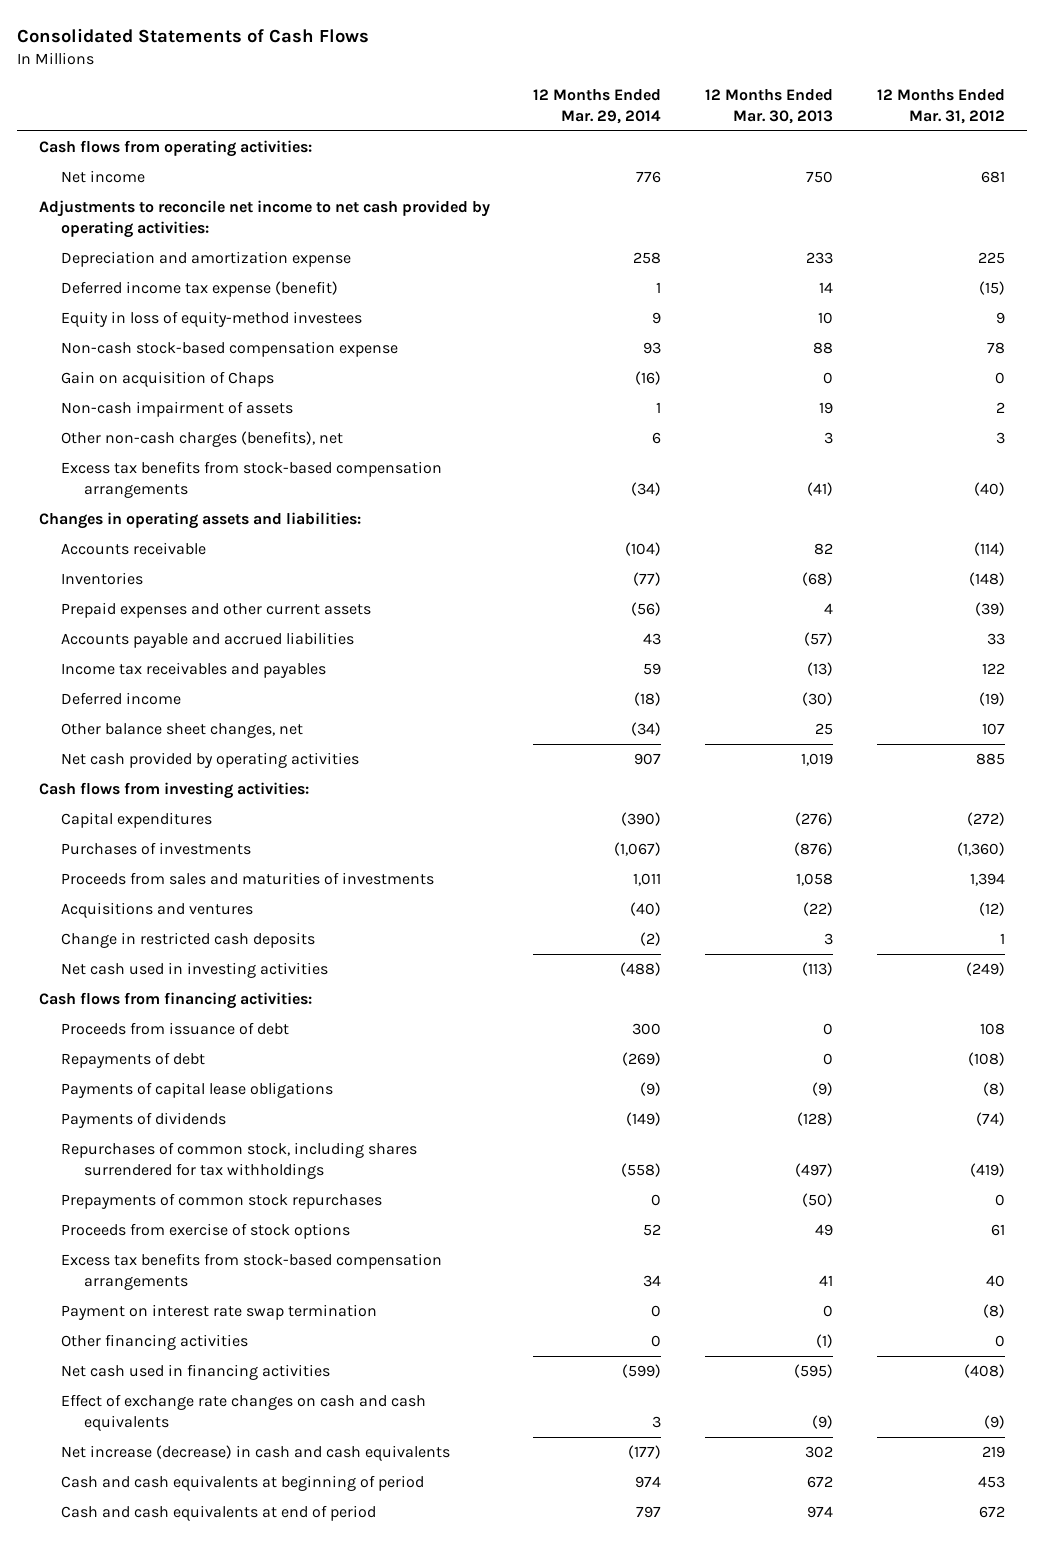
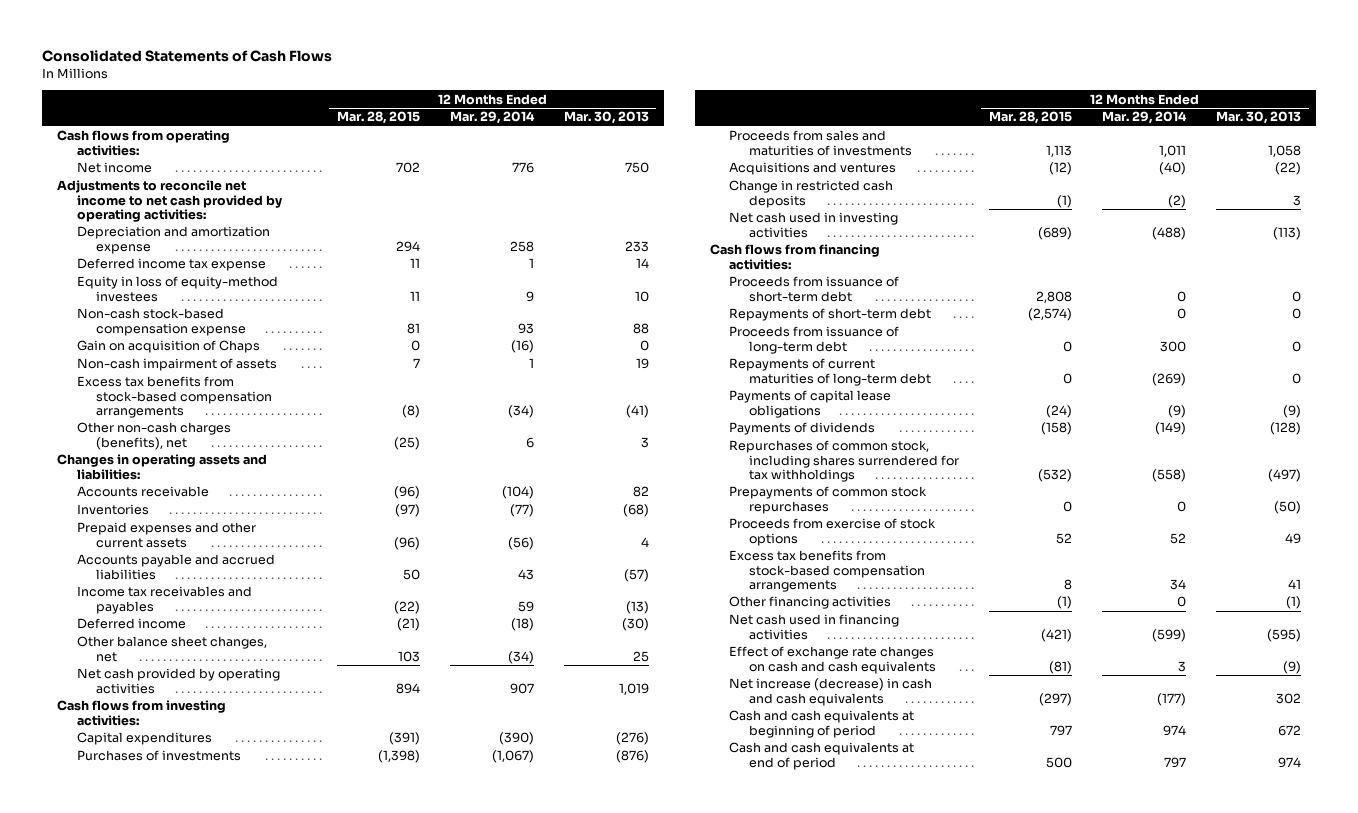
[877,89,1006,124] 12 Months Ended Mar. 31, 2012 -> none
none -> [336,111,420,125] Mar. 28, 2015
[61,281,339,298] Deferred income tax expense (benefit) -> [76,258,266,272] Deferred income tax expense
[61,431,344,448] Other non-cash charges (benefits), net -> [76,422,231,450] Other non-cash charges (benefits), net
none -> [729,276,900,302] Proceeds from issuance of short-term debt
none -> [729,308,932,322] Repayments of short-term debt
[61,1022,290,1036] Proceeds from issuance of debt -> [729,326,900,354] Proceeds from issuance of long-term debt
[61,1052,206,1069] Repayments of debt -> [729,358,931,386] Repayments of current maturities of long-term debt
[61,1304,378,1321] Payment on interest rate swap termination -> none

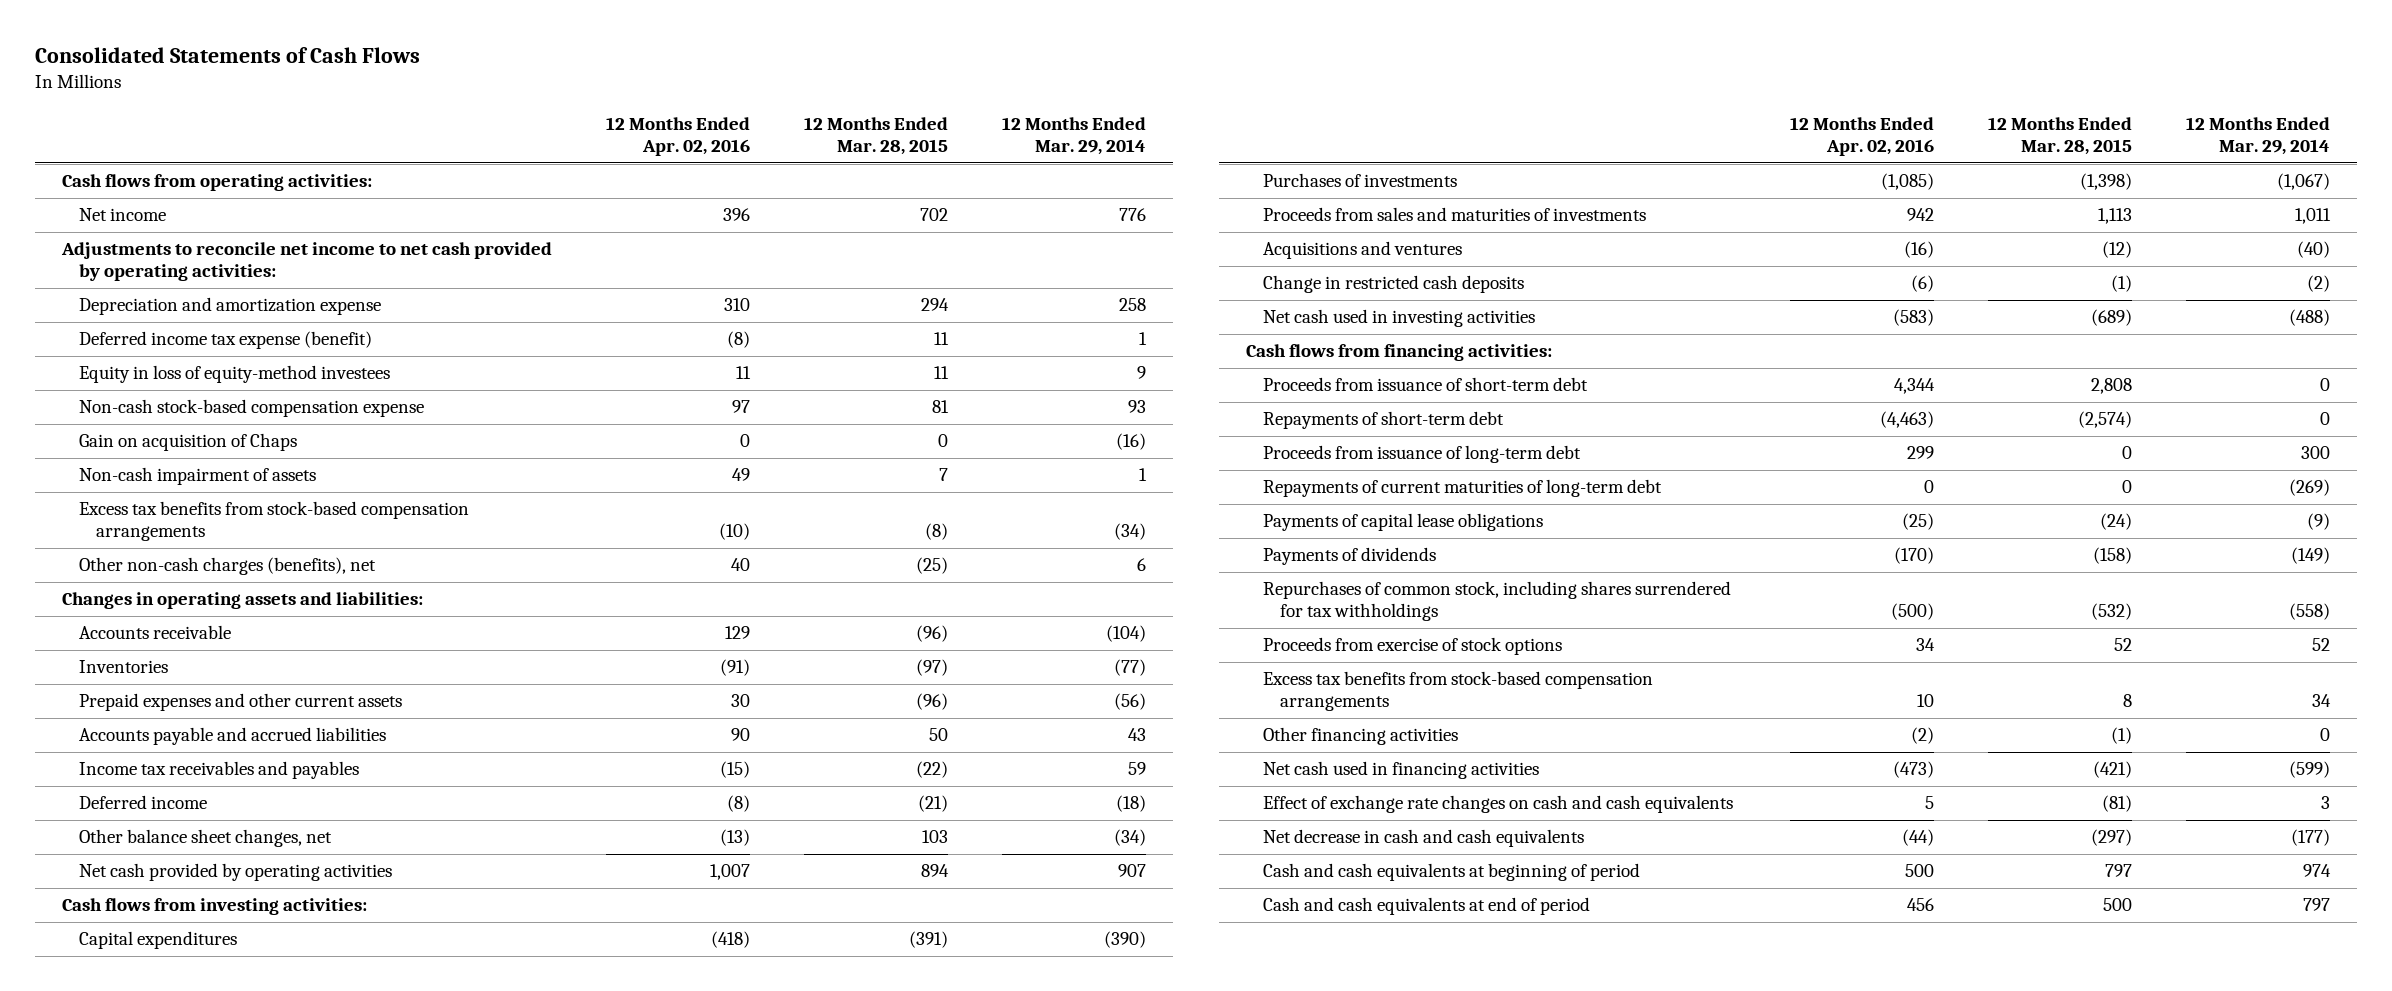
[563,111,649,125] Mar. 30, 2013 -> none
none -> [605,117,750,157] 12 Months Ended Apr. 02, 2016
[76,258,266,272] Deferred income tax expense -> [78,331,372,350] Deferred income tax expense (benefit)
[729,486,928,514] Prepayments of common stock repurchases -> none
[729,678,933,706] Net increase (decrease) in cash and cash equivalents -> [1263,829,1585,848] Net decrease in cash and cash equivalents

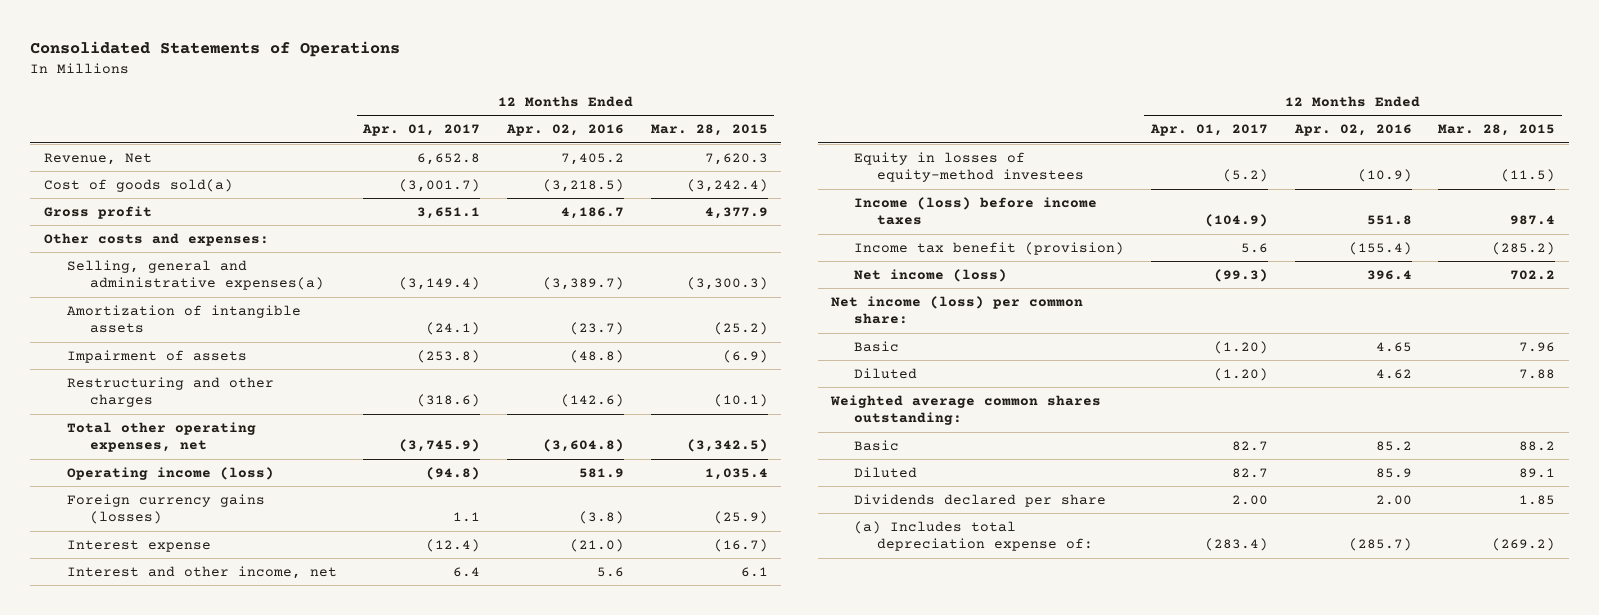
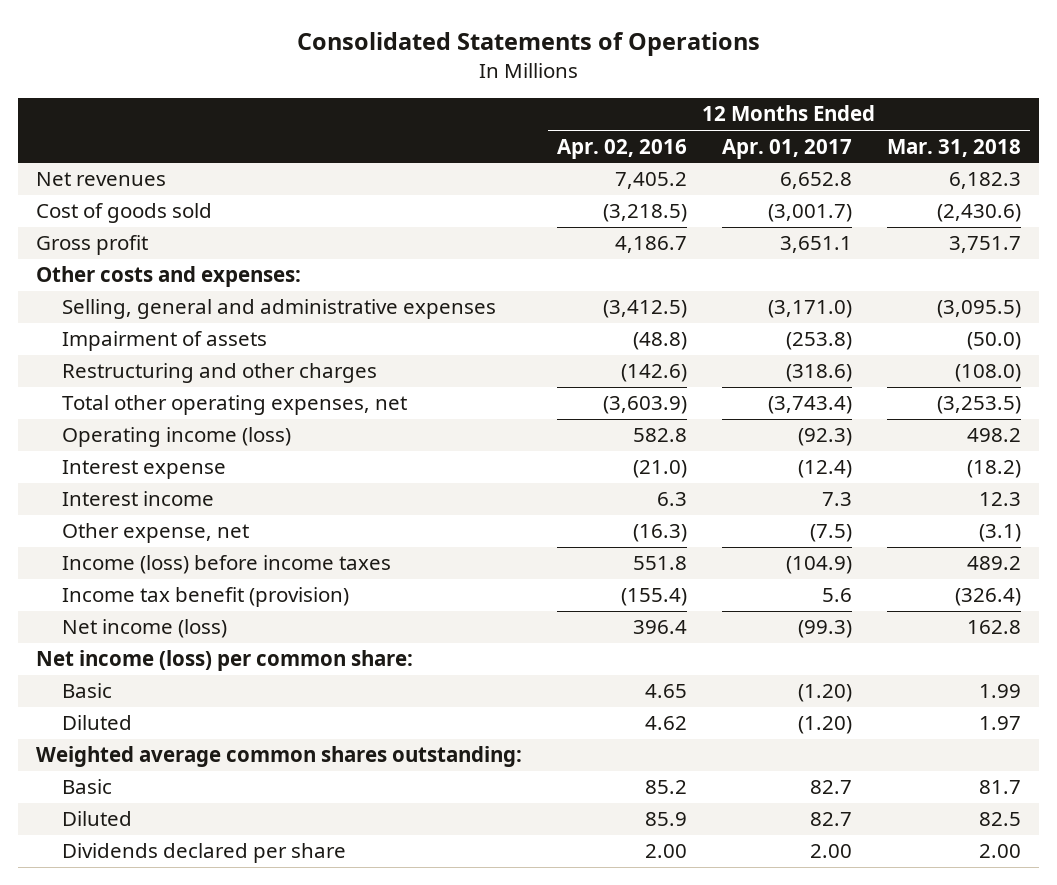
[650,124,768,137] Mar. 28, 2015 -> none
none -> [887,138,1022,157] Mar. 31, 2018
[43,152,152,165] Revenue, Net -> [35,172,166,187] Net revenues
[43,178,233,192] Cost of goods sold(a) -> [35,203,212,224] Cost of goods sold
[66,304,301,334] Amortization of intangible assets -> none
[66,259,324,291] Selling, general and administrative expenses(a) -> [61,299,496,320] Selling, general and administrative expenses
[399,277,481,291] (3,149.4) -> [768,300,853,319] (3,171.0)
[543,277,625,291] (3,389.7) -> [602,300,687,319] (3,412.5)
[66,493,265,525] Foreign currency gains (losses) -> none
[399,439,481,453] (3,745.9) -> [768,396,853,415] (3,743.4)
[543,439,625,453] (3,604.8) -> [602,396,687,415] (3,603.9)
[426,466,481,480] (94.8) -> [798,428,853,447] (92.3)
[579,467,625,478] 581.9 -> [632,428,687,443] 582.8
[66,565,337,579] Interest and other income, net -> none
[854,151,1085,183] Equity in losses of equity-method investees -> none
none -> [61,491,214,507] Interest income
none -> [61,523,249,544] Other expense, net
[854,520,1094,552] (a) Includes total depreciation expense of: -> none

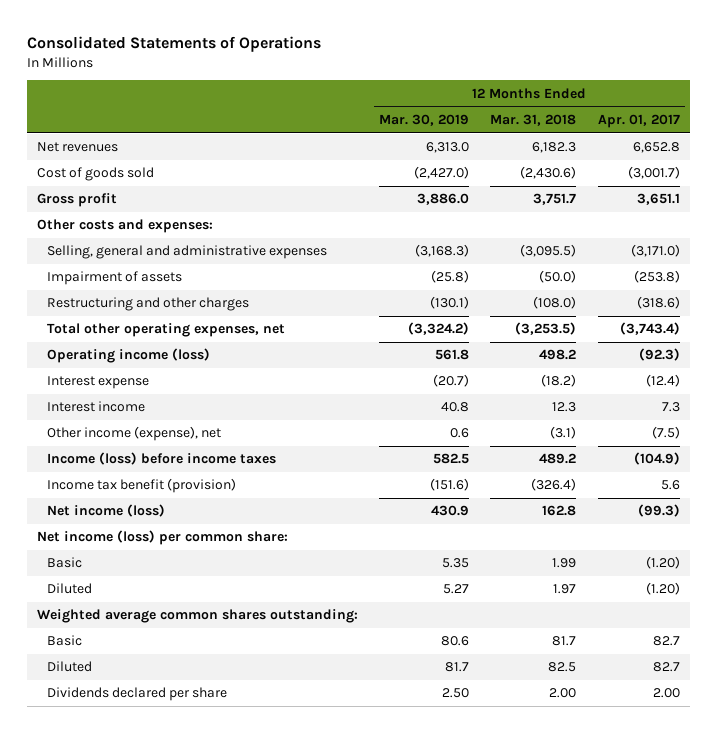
[556,138,687,159] Apr. 02, 2016 -> none
none -> [379,114,470,127] Mar. 30, 2019
[61,523,249,544] Other expense, net -> [47,426,222,442] Other income (expense), net

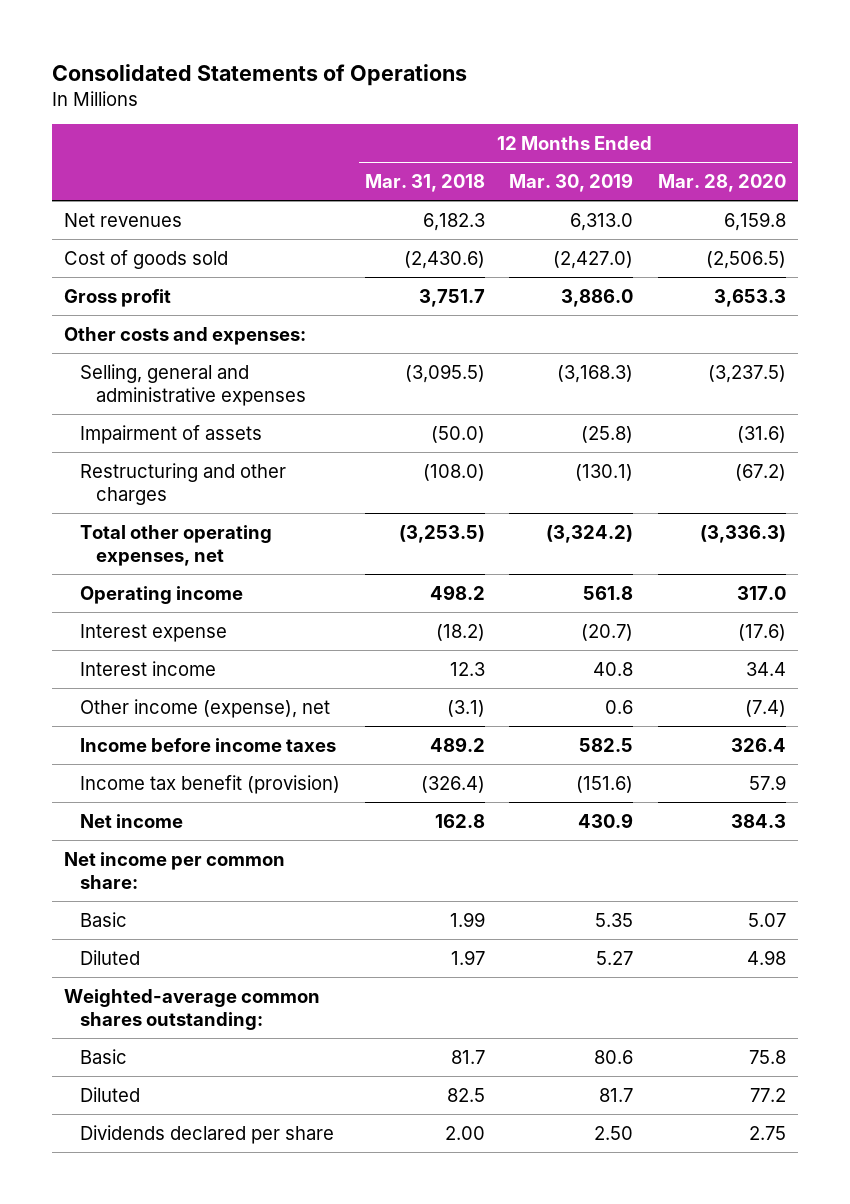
[597,114,680,129] Apr. 01, 2017 -> none
none -> [657,173,786,192] Mar. 28, 2020
[47,348,211,364] Operating income (loss) -> [80,585,244,604] Operating income
[47,452,277,466] Income (loss) before income taxes -> [80,737,337,752] Income before income taxes
[47,504,166,518] Net income (loss) -> [80,813,184,828] Net income
[37,530,289,546] Net income (loss) per common share: -> [64,851,286,890] Net income per common share:
[37,609,359,624] Weighted average common shares outstanding: -> [64,988,321,1031] Weighted-average common shares outstanding:

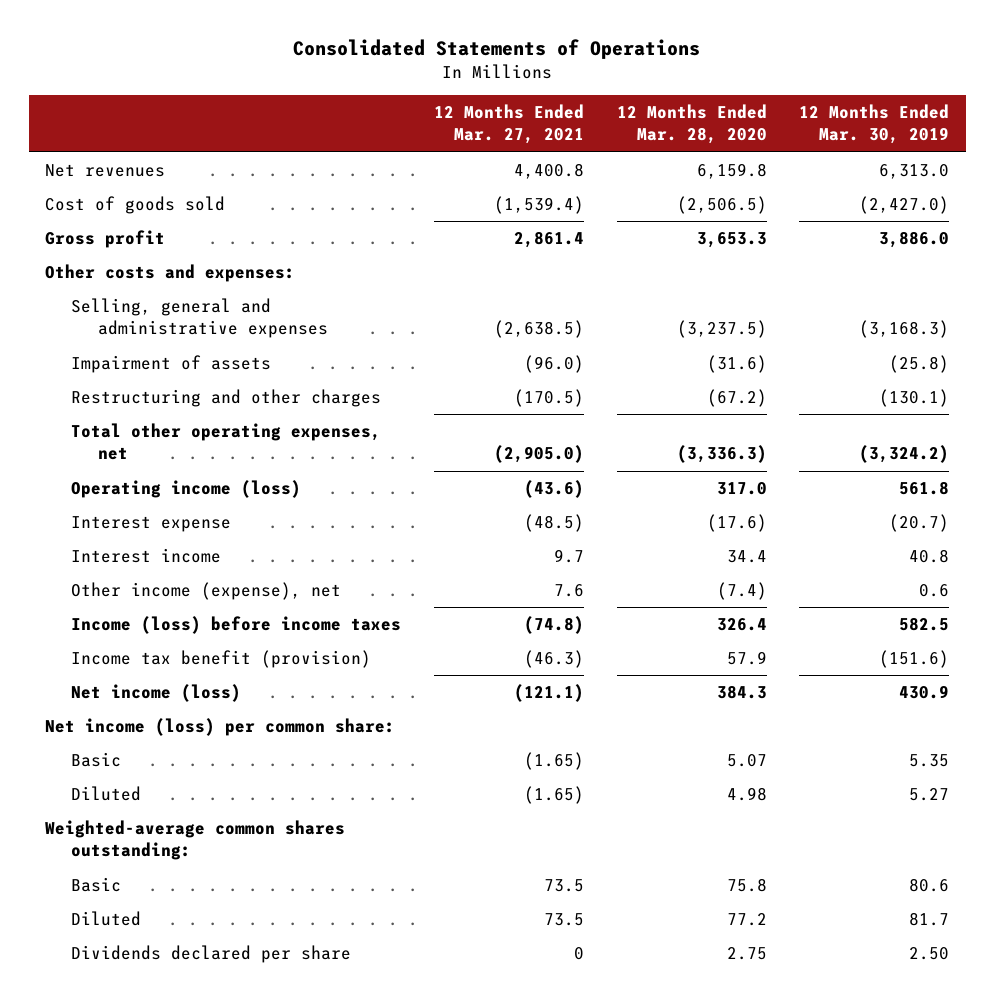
[364,173,485,192] Mar. 31, 2018 -> none
none -> [433,104,584,145] 12 Months Ended Mar. 27, 2021
[80,585,244,604] Operating income -> [71,480,302,499] Operating income (loss)
[80,737,337,752] Income before income taxes -> [71,616,402,635] Income (loss) before income taxes
[80,813,184,828] Net income -> [71,684,242,703] Net income (loss)
[64,851,286,890] Net income per common share: -> [44,718,395,737] Net income (loss) per common share:

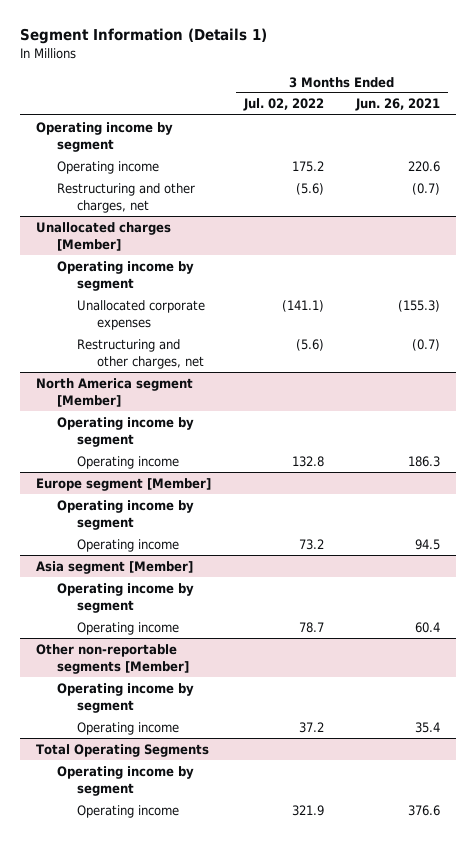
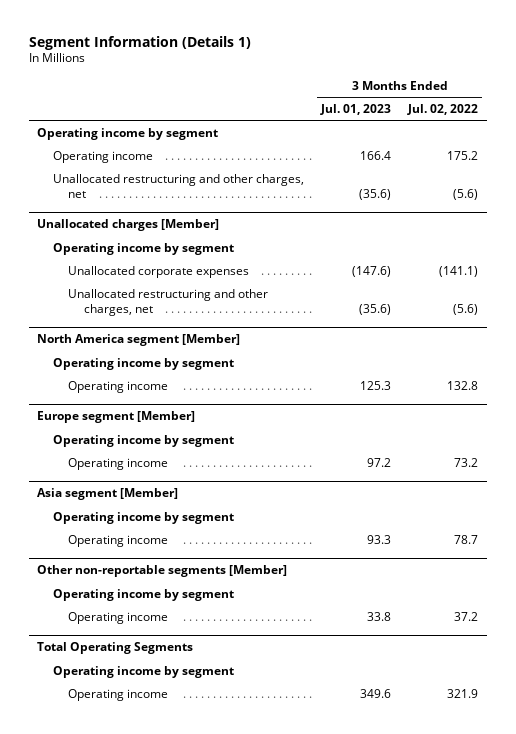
[355,98,441,112] Jun. 26, 2021 -> none
none -> [320,103,392,115] Jul. 01, 2023
[56,182,195,213] Restructuring and other charges, net -> [52,173,304,198] Unallocated restructuring and other charges, net
[77,338,205,369] Restructuring and other charges, net -> [68,288,269,316] Unallocated restructuring and other charges, net

